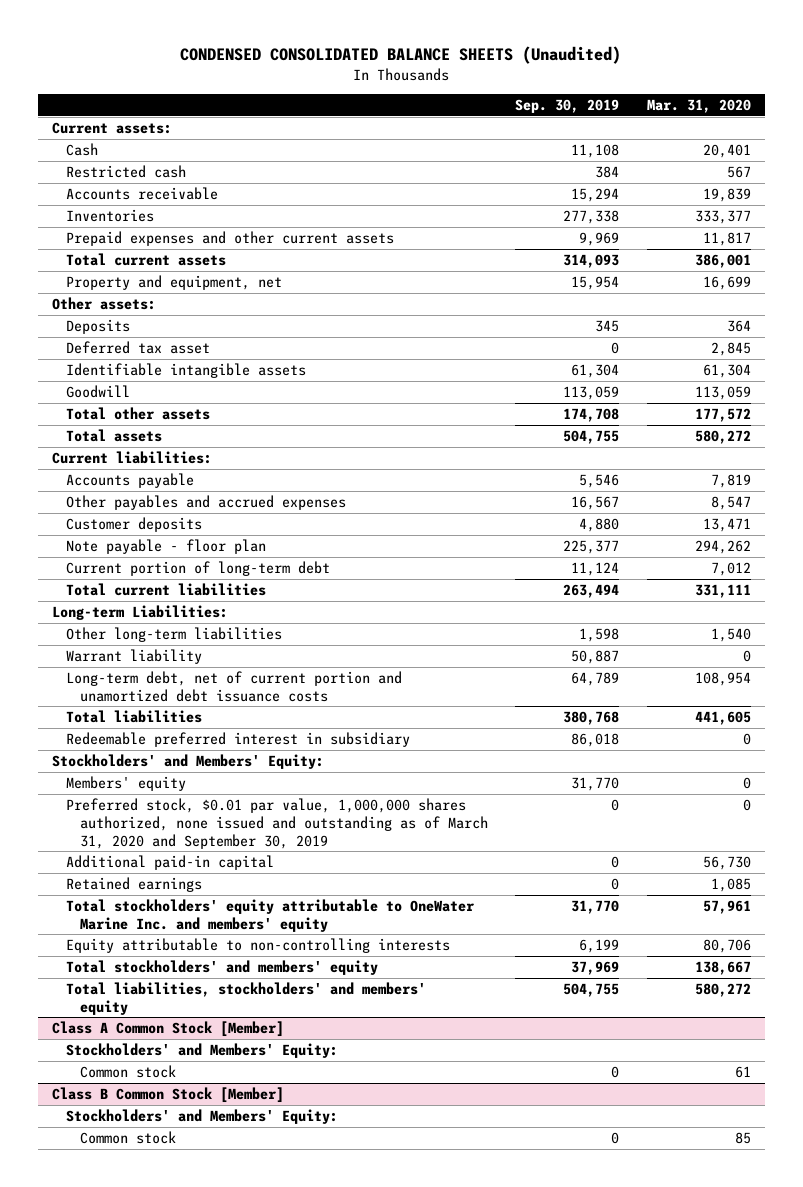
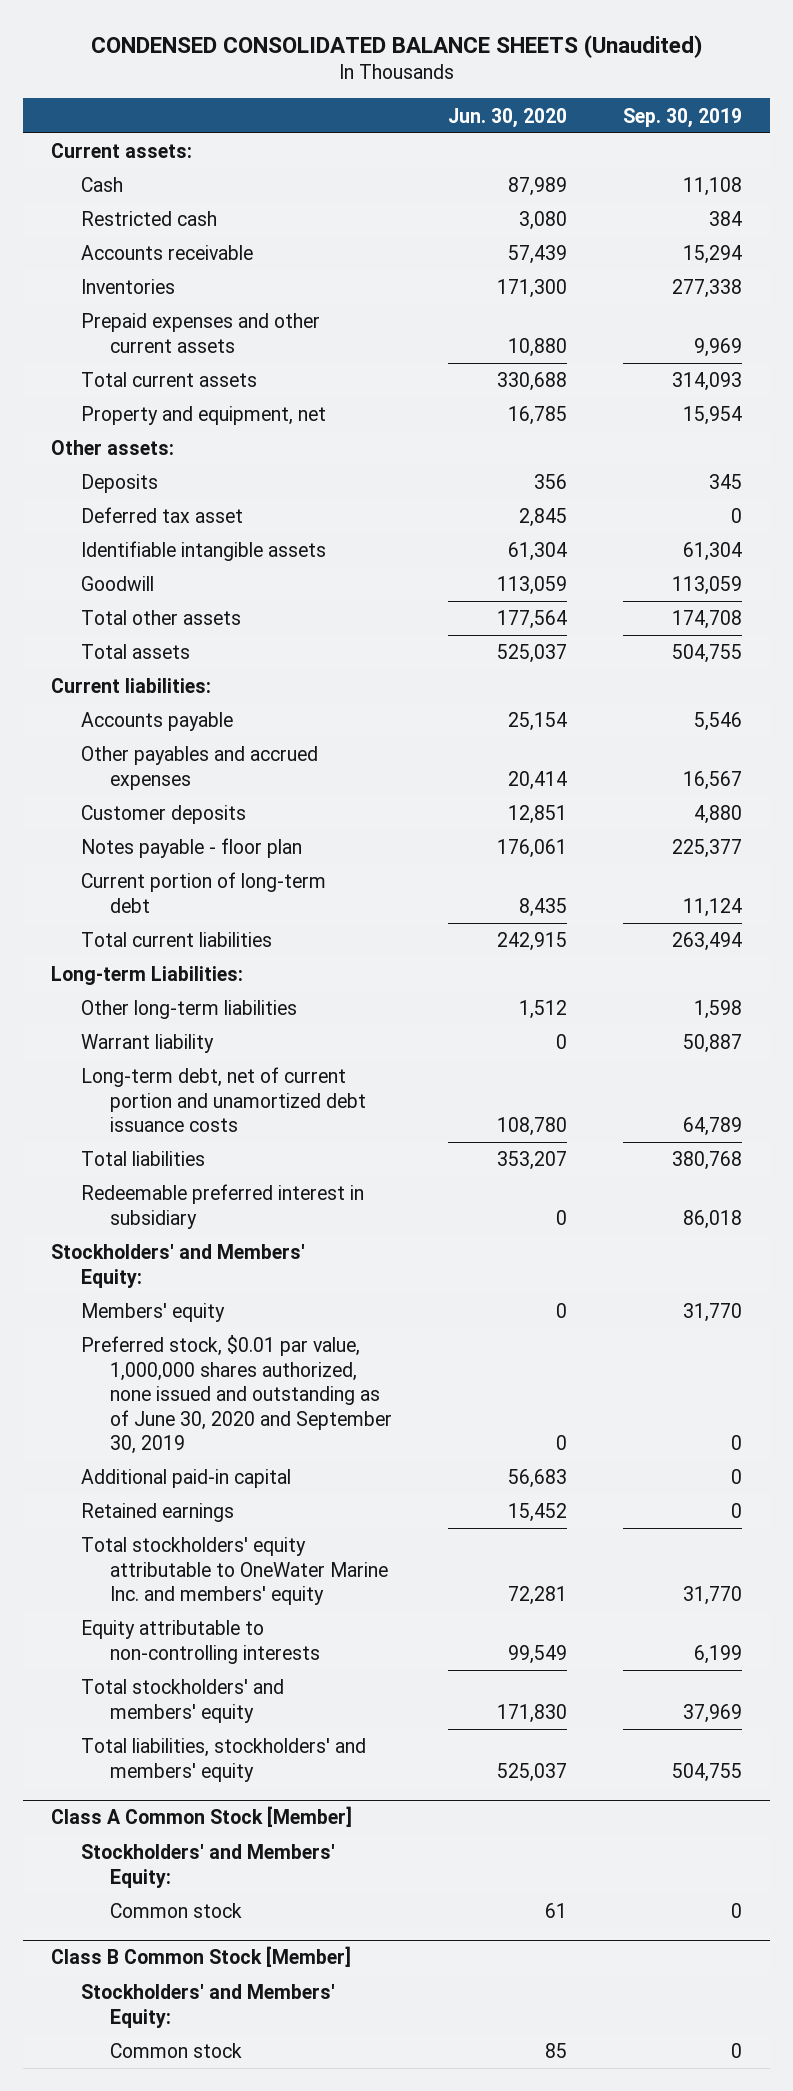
[647,99,752,114] Mar. 31, 2020 -> none
none -> [448,107,568,128] Jun. 30, 2020
[65,538,266,554] Note payable - floor plan -> [80,838,302,859] Notes payable - floor plan
[65,797,488,849] Preferred stock, $0.01 par value, 1,000,000 shares authorized, none issued and outstanding as of March 31, 2020 and September 30, 2019 -> [80,1335,393,1455] Preferred stock, $0.01 par value, 1,000,000 shares authorized, none issued and outstanding as of June 30, 2020 and September 30, 2019

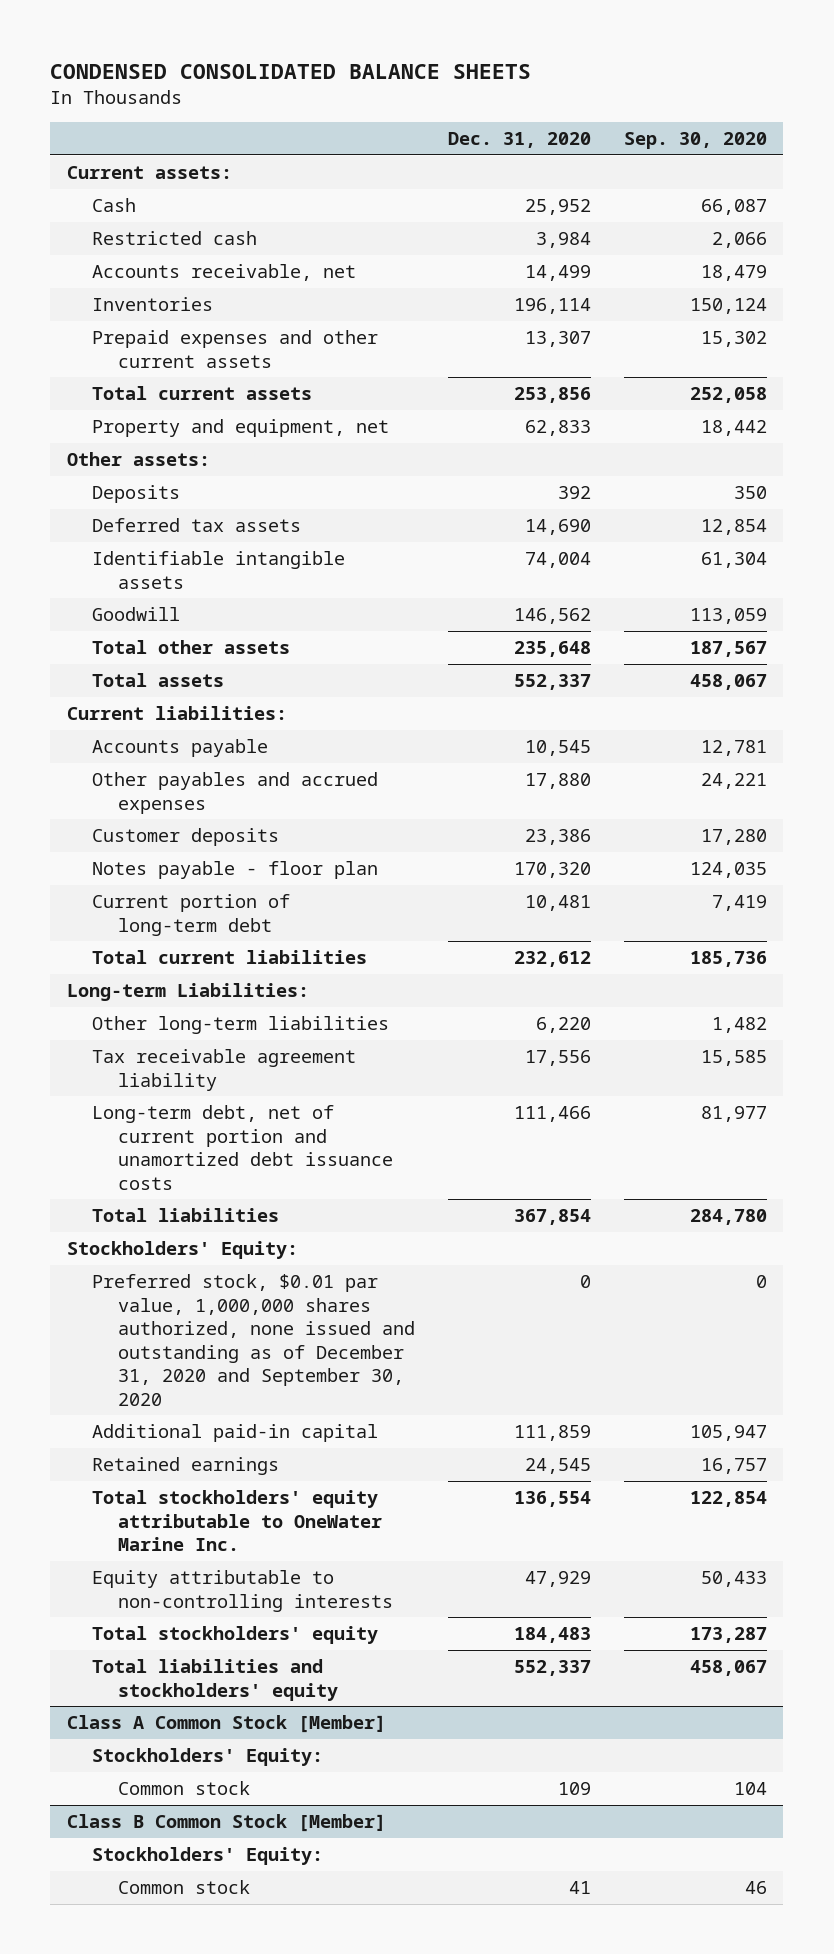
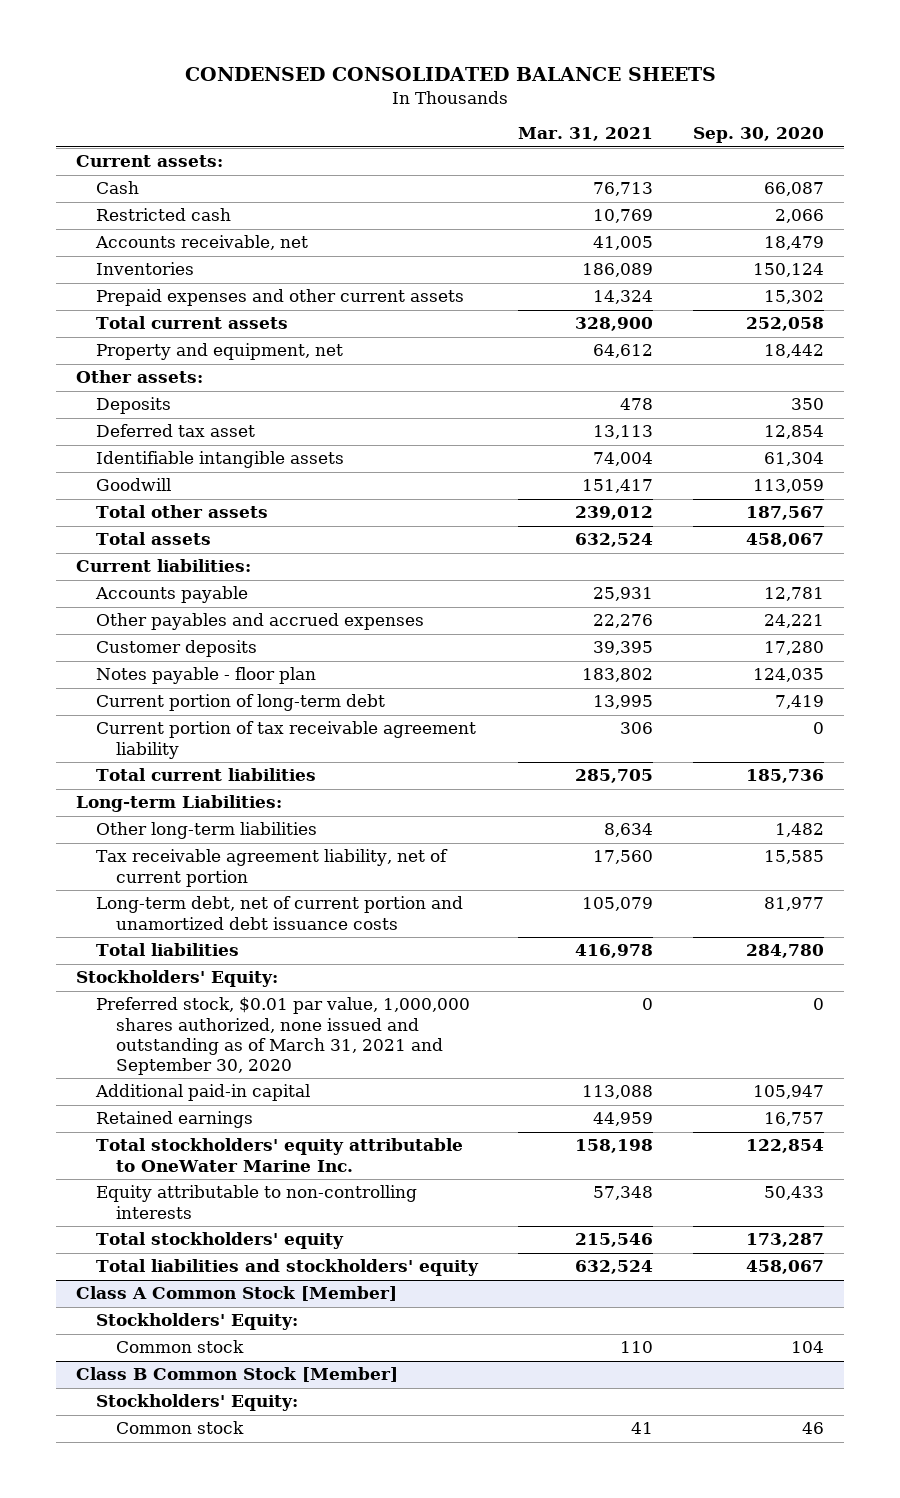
[447,132,591,149] Dec. 31, 2020 -> none
none -> [518,127,654,142] Mar. 31, 2021
[92,518,302,533] Deferred tax assets -> [96,424,256,438] Deferred tax asset
none -> [96,721,477,759] Current portion of tax receivable agreement liability
[92,1049,357,1091] Tax receivable agreement liability -> [96,849,449,887] Tax receivable agreement liability, net of current portion
[92,1274,415,1406] Preferred stock, $0.01 par value, 1,000,000 shares authorized, none issued and outstanding as of December 31, 2020 and September 30, 2020 -> [96,997,471,1075] Preferred stock, $0.01 par value, 1,000,000 shares authorized, none issued and outstanding as of March 31, 2021 and September 30, 2020

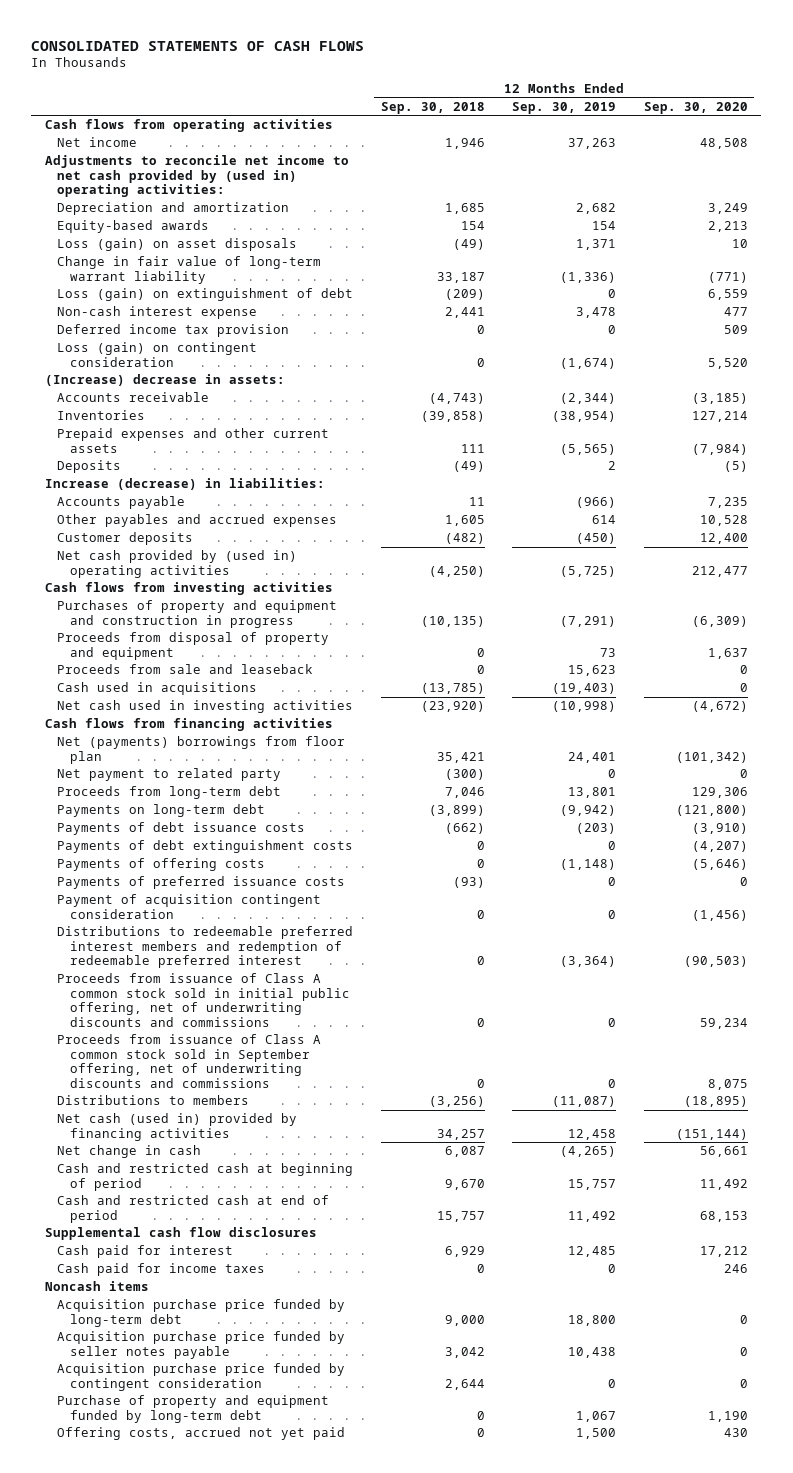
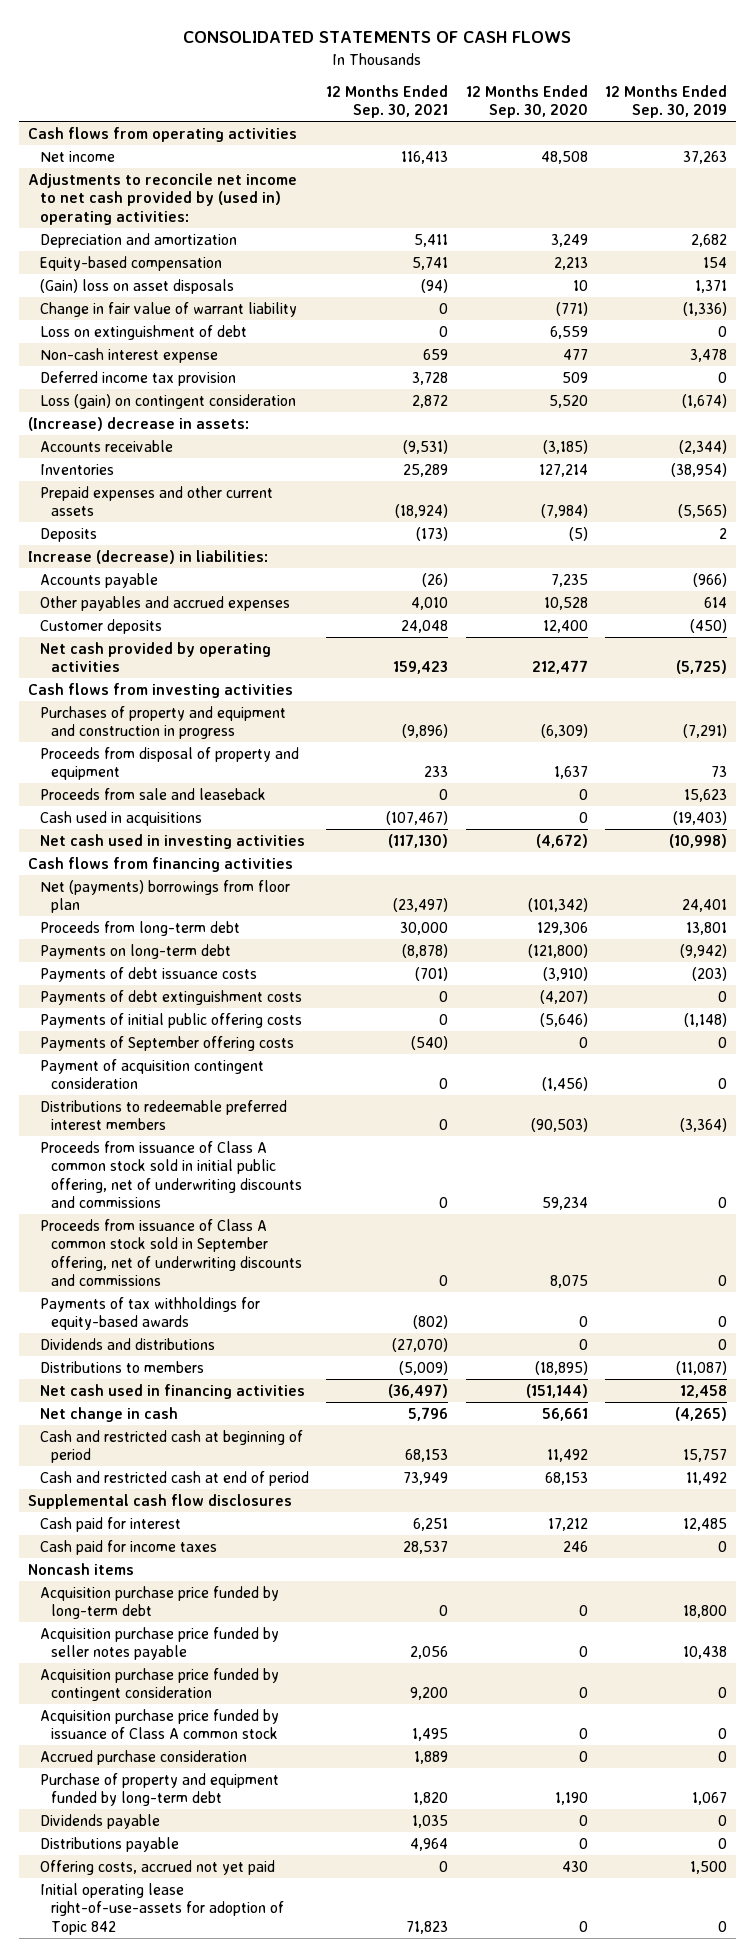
[380,101,485,114] Sep. 30, 2018 -> none
none -> [326,84,449,119] 12 Months Ended Sep. 30, 2021
[57,220,210,234] Equity-based awards -> [39,255,222,271] Equity-based compensation
[57,238,298,252] Loss (gain) on asset disposals -> [39,278,234,294] (Gain) loss on asset disposals
[57,256,322,284] Change in fair value of long-term warrant liability -> [39,301,297,317] Change in fair value of warrant liability
[57,288,354,302] Loss (gain) on extinguishment of debt -> [39,324,247,340] Loss on extinguishment of debt
[57,550,298,578] Net cash provided by (used in) operating activities -> [39,641,271,673] Net cash provided by operating activities
[57,768,282,782] Net payment to related party -> none
[57,876,346,890] Payments of preferred issuance costs -> none
[57,858,266,872] Payments of offering costs -> [39,1012,302,1028] Payments of initial public offering costs
none -> [39,1035,294,1051] Payments of September offering costs
[57,926,354,969] Distributions to redeemable preferred interest members and redemption of redeemable preferred interest -> [39,1099,287,1131] Distributions to redeemable preferred interest members
none -> [39,1296,260,1331] Payments of tax withholdings for equity-based awards
none -> [39,1337,215,1350] Dividends and distributions
[57,1113,298,1141] Net cash (used in) provided by financing activities -> [39,1383,305,1399] Net cash used in financing activities
none -> [39,1708,279,1740] Acquisition purchase price funded by issuance of Class A common stock
none -> [39,1749,247,1765] Accrued purchase consideration
none -> [39,1813,160,1829] Dividends payable
none -> [39,1836,179,1852] Distributions payable
none -> [39,1882,285,1935] Initial operating lease right-of-use-assets for adoption of Topic 842

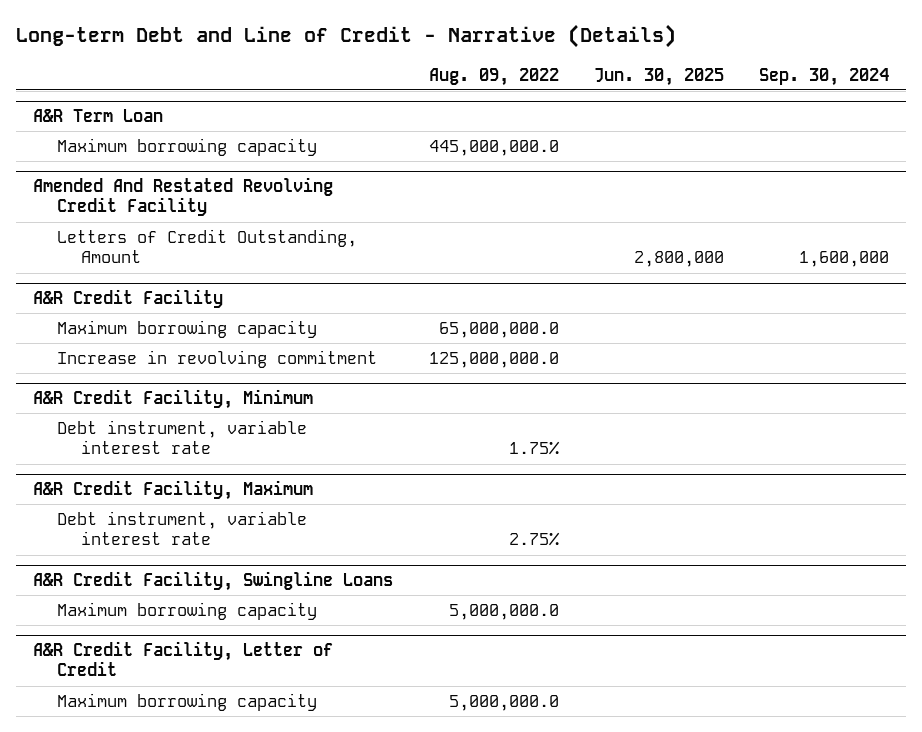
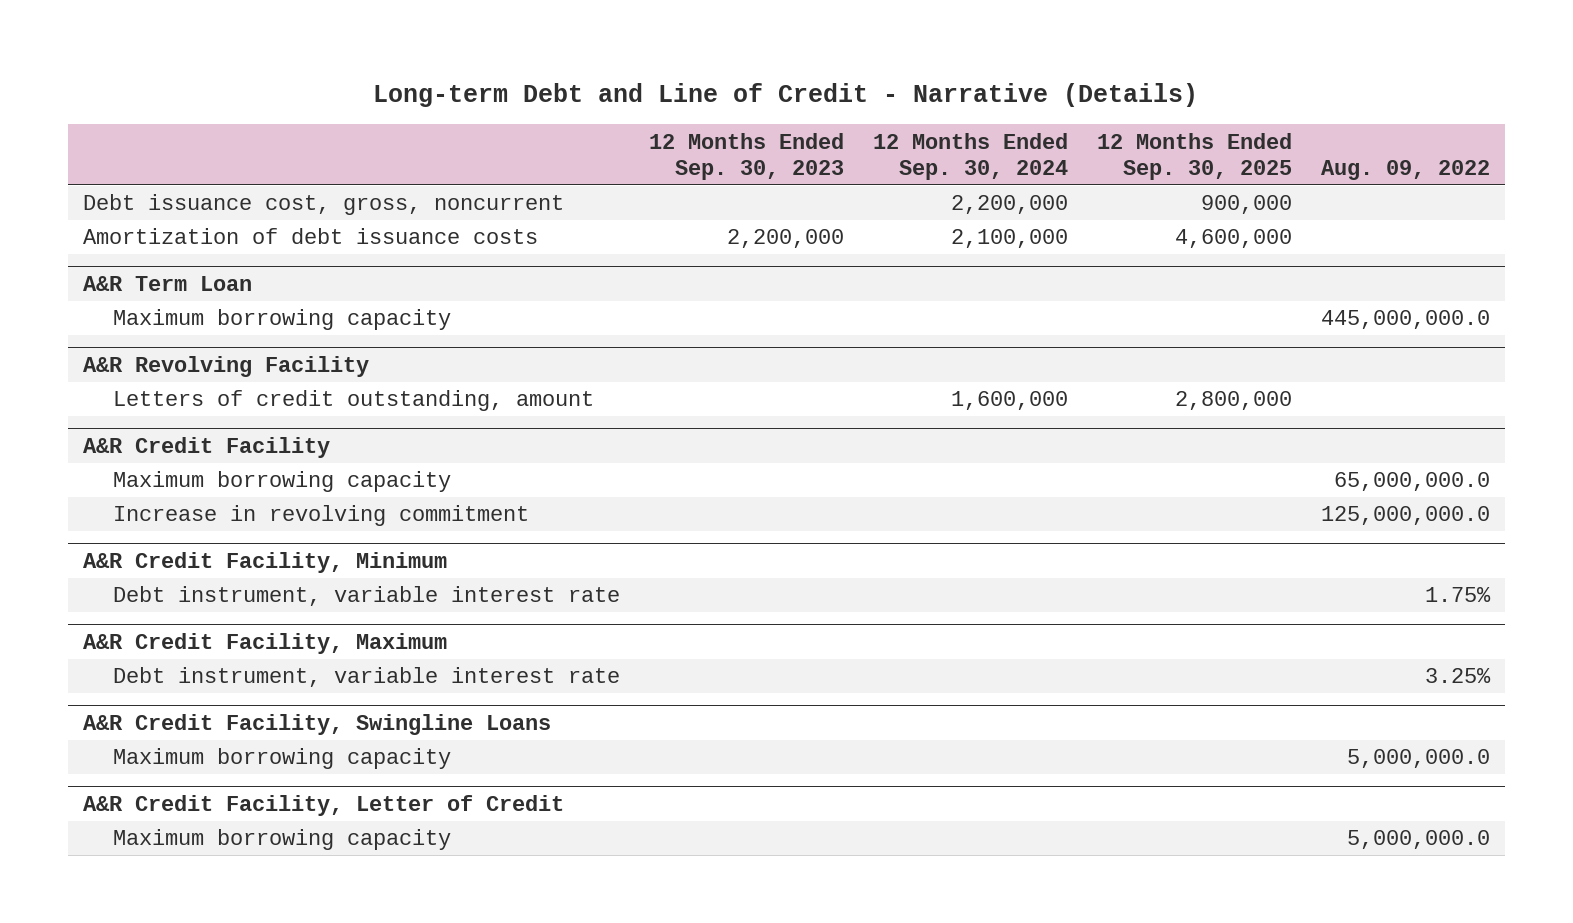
[593,67,724,86] Jun. 30, 2025 -> none
[758,67,889,86] Sep. 30, 2024 -> none
none -> [649,132,845,180] 12 Months Ended Sep. 30, 2023
none -> [873,132,1069,180] 12 Months Ended Sep. 30, 2024
none -> [1097,132,1293,180] 12 Months Ended Sep. 30, 2025
none -> [82,194,564,216] Debt issuance cost, gross, noncurrent
none -> [82,228,538,245] Amortization of debt issuance costs
[33,177,334,217] Amended And Restated Revolving Credit Facility -> [82,356,369,378] A&R Revolving Facility
[57,229,358,264] Letters of Credit Outstanding, Amount -> [113,390,595,412] Letters of credit outstanding, amount
[508,532,560,547] 2.75% -> [1425,668,1492,684] 3.25%

